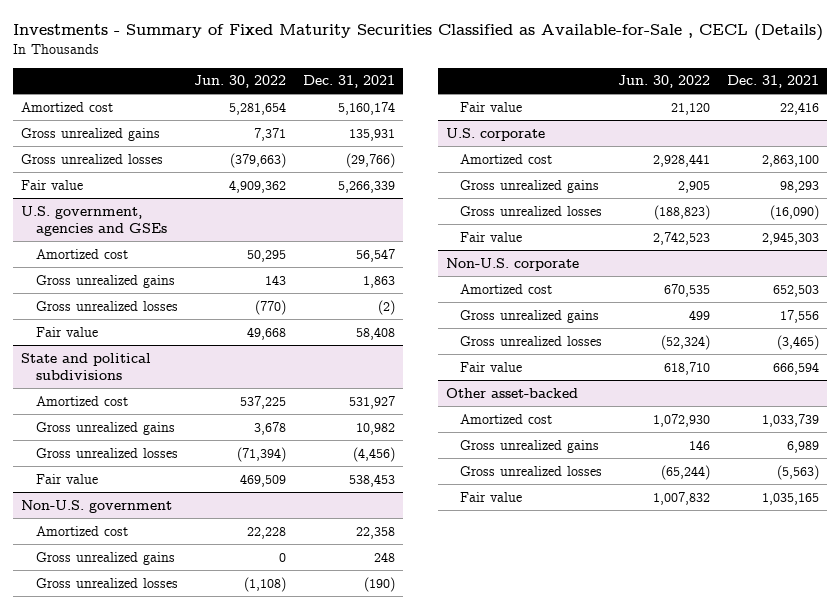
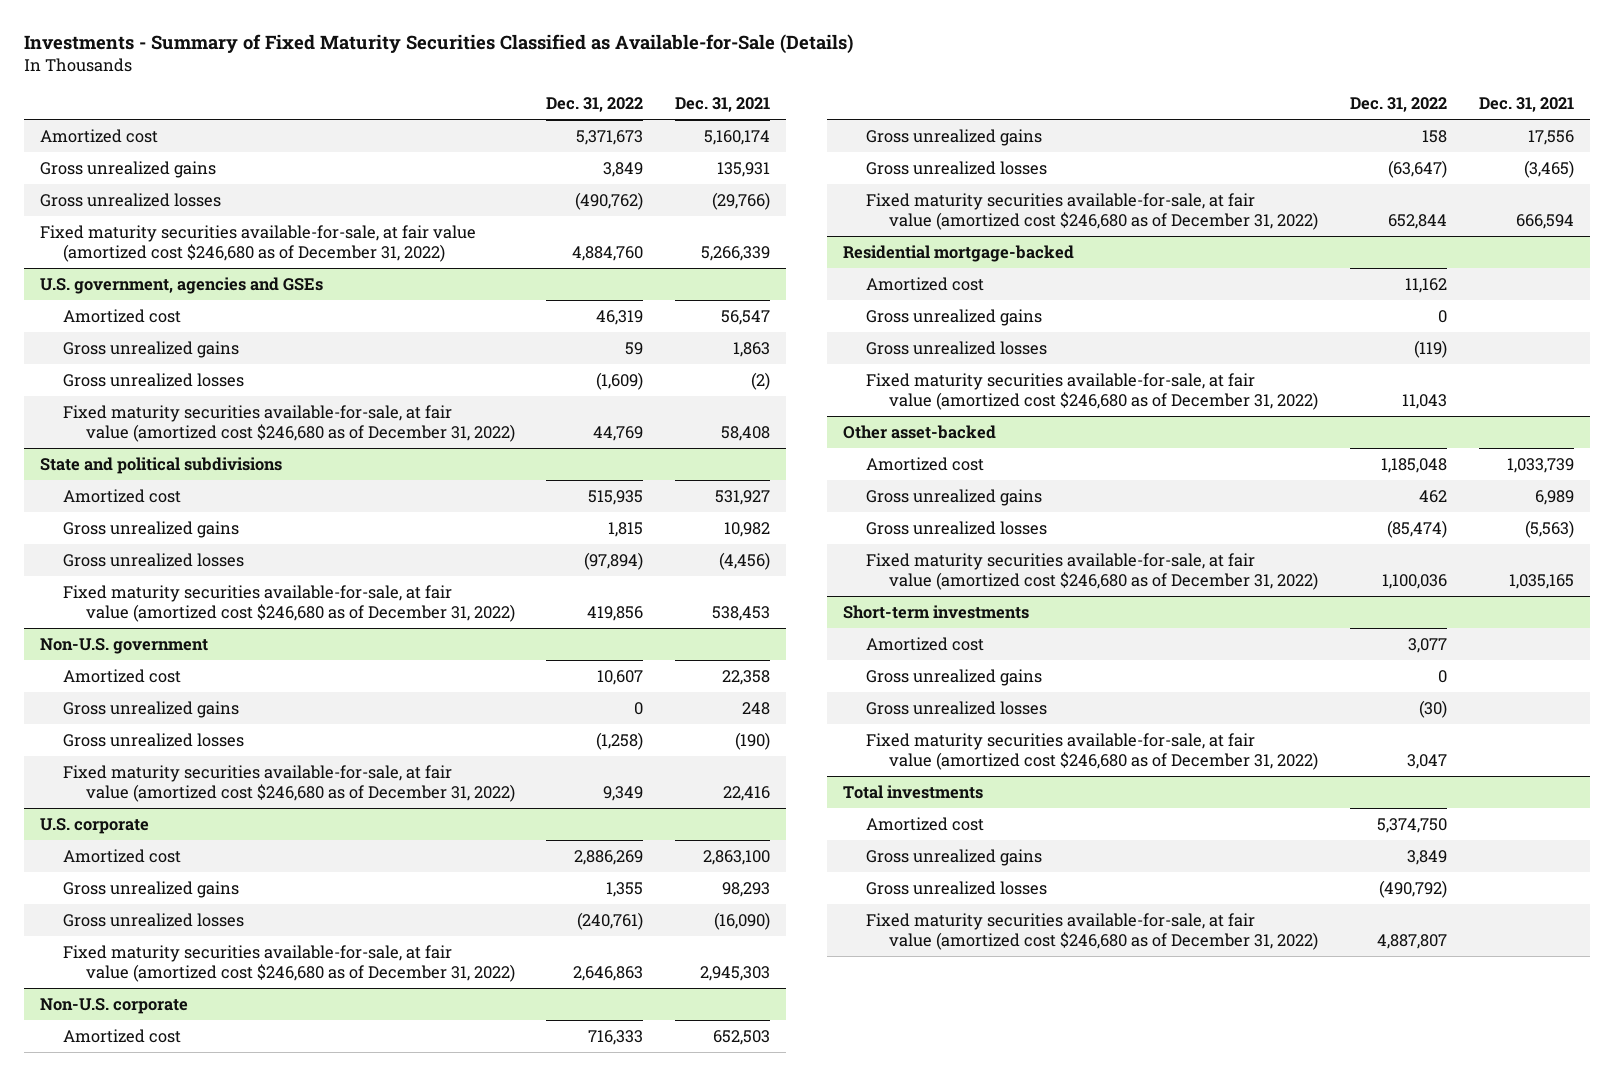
[13,23,824,41] Investments - Summary of Fixed Maturity Securities Classified as Available-for-Sale , CECL (Details) -> [23,33,853,54] Investments - Summary of Fixed Maturity Securities Classified as Available-for-Sale (Details)
[194,75,287,89] Jun. 30, 2022 -> none
none -> [546,97,644,113] Dec. 31, 2022
[21,179,84,190] Fair value -> [39,224,476,262] Fixed maturity securities available-for-sale, at fair value (amortized cost $246,680 as of December 31, 2022)
[35,326,98,337] Fair value -> [62,404,515,442] Fixed maturity securities available-for-sale, at fair value (amortized cost $246,680 as of December 31, 2022)
[35,473,98,484] Fair value -> [62,584,515,622] Fixed maturity securities available-for-sale, at fair value (amortized cost $246,680 as of December 31, 2022)
[459,101,522,112] Fair value -> [62,764,515,802] Fixed maturity securities available-for-sale, at fair value (amortized cost $246,680 as of December 31, 2022)
[459,231,522,242] Fair value -> [62,944,515,982] Fixed maturity securities available-for-sale, at fair value (amortized cost $246,680 as of December 31, 2022)
[459,361,522,372] Fair value -> [866,192,1319,230] Fixed maturity securities available-for-sale, at fair value (amortized cost $246,680 as of December 31, 2022)
none -> [842,244,1074,262] Residential mortgage-backed
none -> [866,276,985,291] Amortized cost
none -> [866,308,1043,326] Gross unrealized gains
none -> [866,340,1048,355] Gross unrealized losses
none -> [866,372,1319,410] Fixed maturity securities available-for-sale, at fair value (amortized cost $246,680 as of December 31, 2022)
[459,491,522,502] Fair value -> [866,552,1319,590] Fixed maturity securities available-for-sale, at fair value (amortized cost $246,680 as of December 31, 2022)
none -> [842,604,1029,619] Short-term investments
none -> [866,636,985,651] Amortized cost
none -> [866,668,1043,686] Gross unrealized gains
none -> [866,700,1048,715] Gross unrealized losses
none -> [866,732,1319,770] Fixed maturity securities available-for-sale, at fair value (amortized cost $246,680 as of December 31, 2022)
none -> [842,784,983,799] Total investments
none -> [866,816,985,831] Amortized cost
none -> [866,848,1043,866] Gross unrealized gains
none -> [866,880,1048,895] Gross unrealized losses
none -> [866,912,1319,950] Fixed maturity securities available-for-sale, at fair value (amortized cost $246,680 as of December 31, 2022)

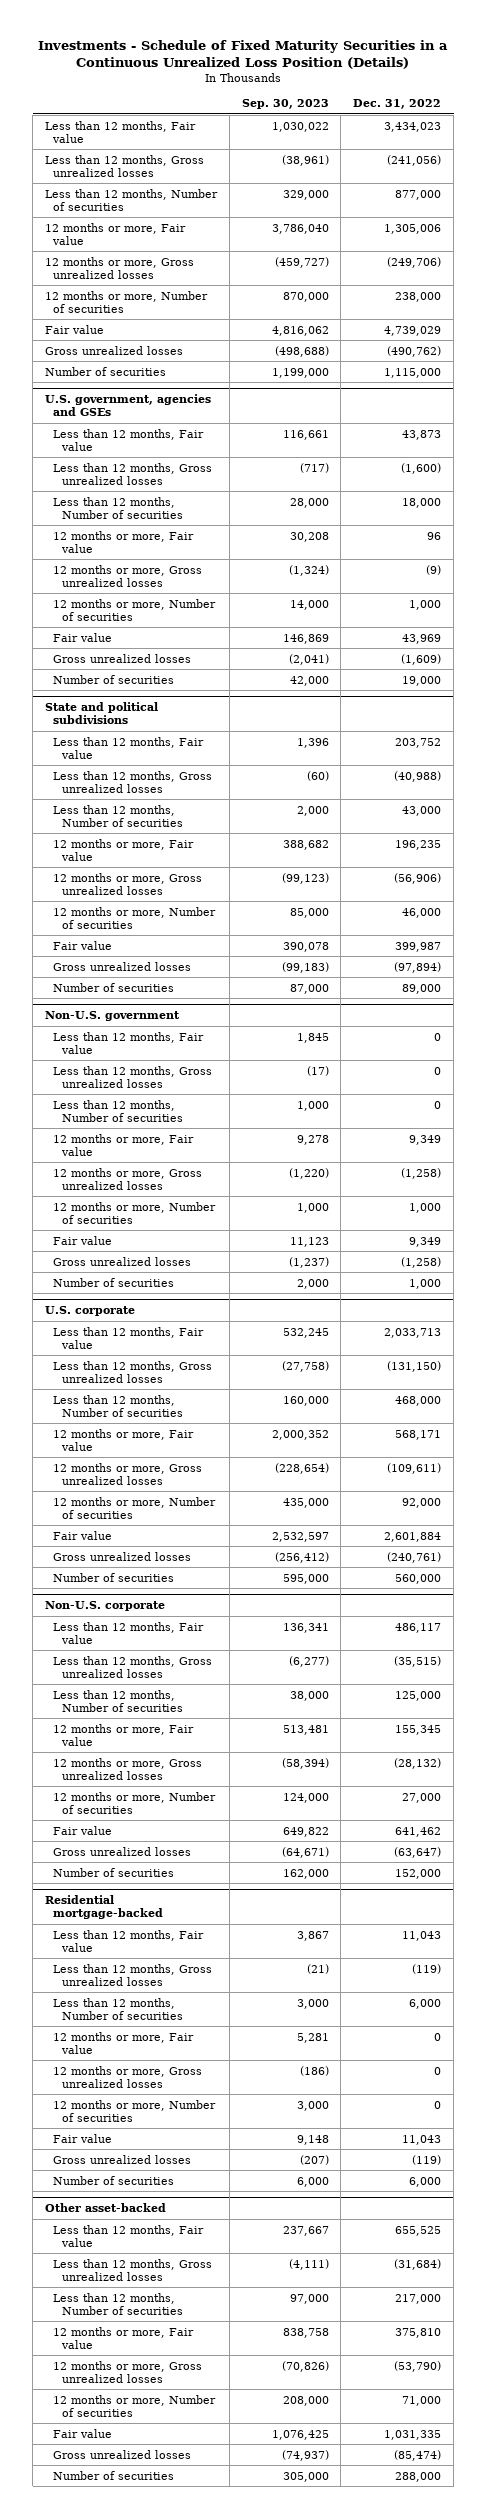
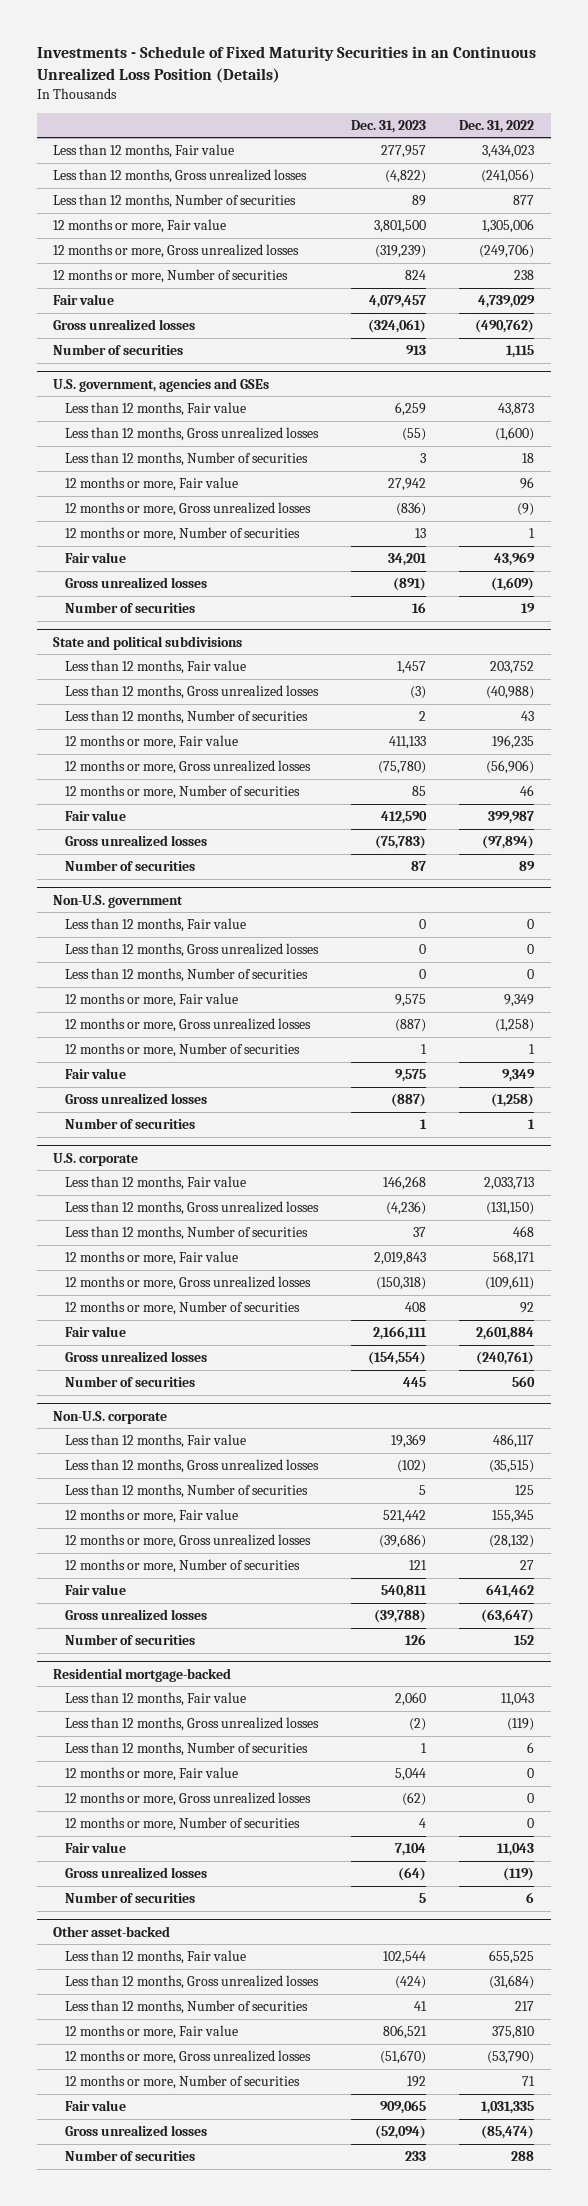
[38,39,449,69] Investments - Schedule of Fixed Maturity Securities in a Continuous Unrealized Loss Position (Details) -> [36,46,536,83] Investments - Schedule of Fixed Maturity Securities in an Continuous Unrealized Loss Position (Details)
[241,99,329,110] Sep. 30, 2023 -> none
none -> [351,119,427,133] Dec. 31, 2023
[395,189,442,200] 877,000 -> [513,195,535,206] 877
[395,291,442,302] 238,000 -> [514,270,535,281] 238
[384,367,442,378] 1,115,000 -> [506,345,535,359] 1,115
[402,497,442,508] 18,000 -> [522,453,535,464] 18
[409,599,442,610] 1,000 -> [529,528,536,539] 1
[402,675,442,686] 19,000 -> [521,603,536,614] 19
[402,805,442,816] 43,000 -> [521,711,535,722] 43
[402,907,442,918] 46,000 -> [520,785,535,797] 46
[402,983,442,994] 89,000 -> [519,861,536,872] 89
[409,1202,442,1213] 1,000 -> [529,1044,536,1055] 1
[409,1278,442,1289] 1,000 -> [528,1119,536,1130] 1
[395,1395,442,1406] 468,000 -> [513,1226,535,1238] 468
[402,1497,442,1508] 92,000 -> [520,1302,535,1314] 92
[395,1573,442,1584] 560,000 -> [512,1376,536,1388] 560
[395,1690,442,1701] 125,000 -> [515,1485,535,1496] 125
[402,1792,442,1803] 27,000 -> [520,1560,535,1571] 27
[395,1868,442,1879] 152,000 -> [514,1635,535,1646] 152
[409,1998,442,2009] 6,000 -> [527,1742,535,1754] 6
[409,2176,442,2187] 6,000 -> [526,1892,535,1904] 6
[395,2293,442,2304] 217,000 -> [515,2001,535,2012] 217
[402,2395,442,2406] 71,000 -> [522,2076,536,2087] 71
[395,2471,442,2482] 288,000 -> [511,2151,535,2162] 288

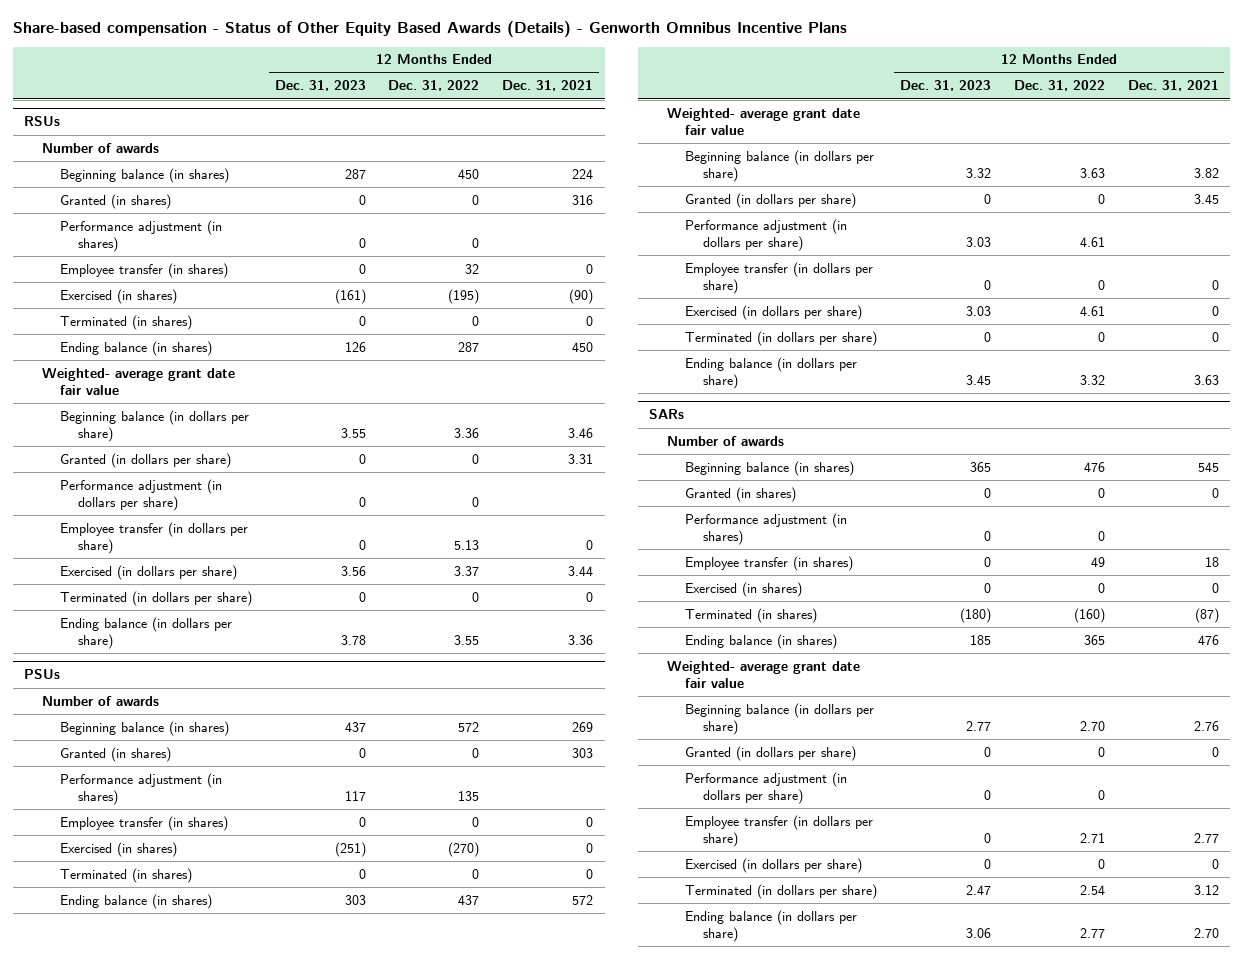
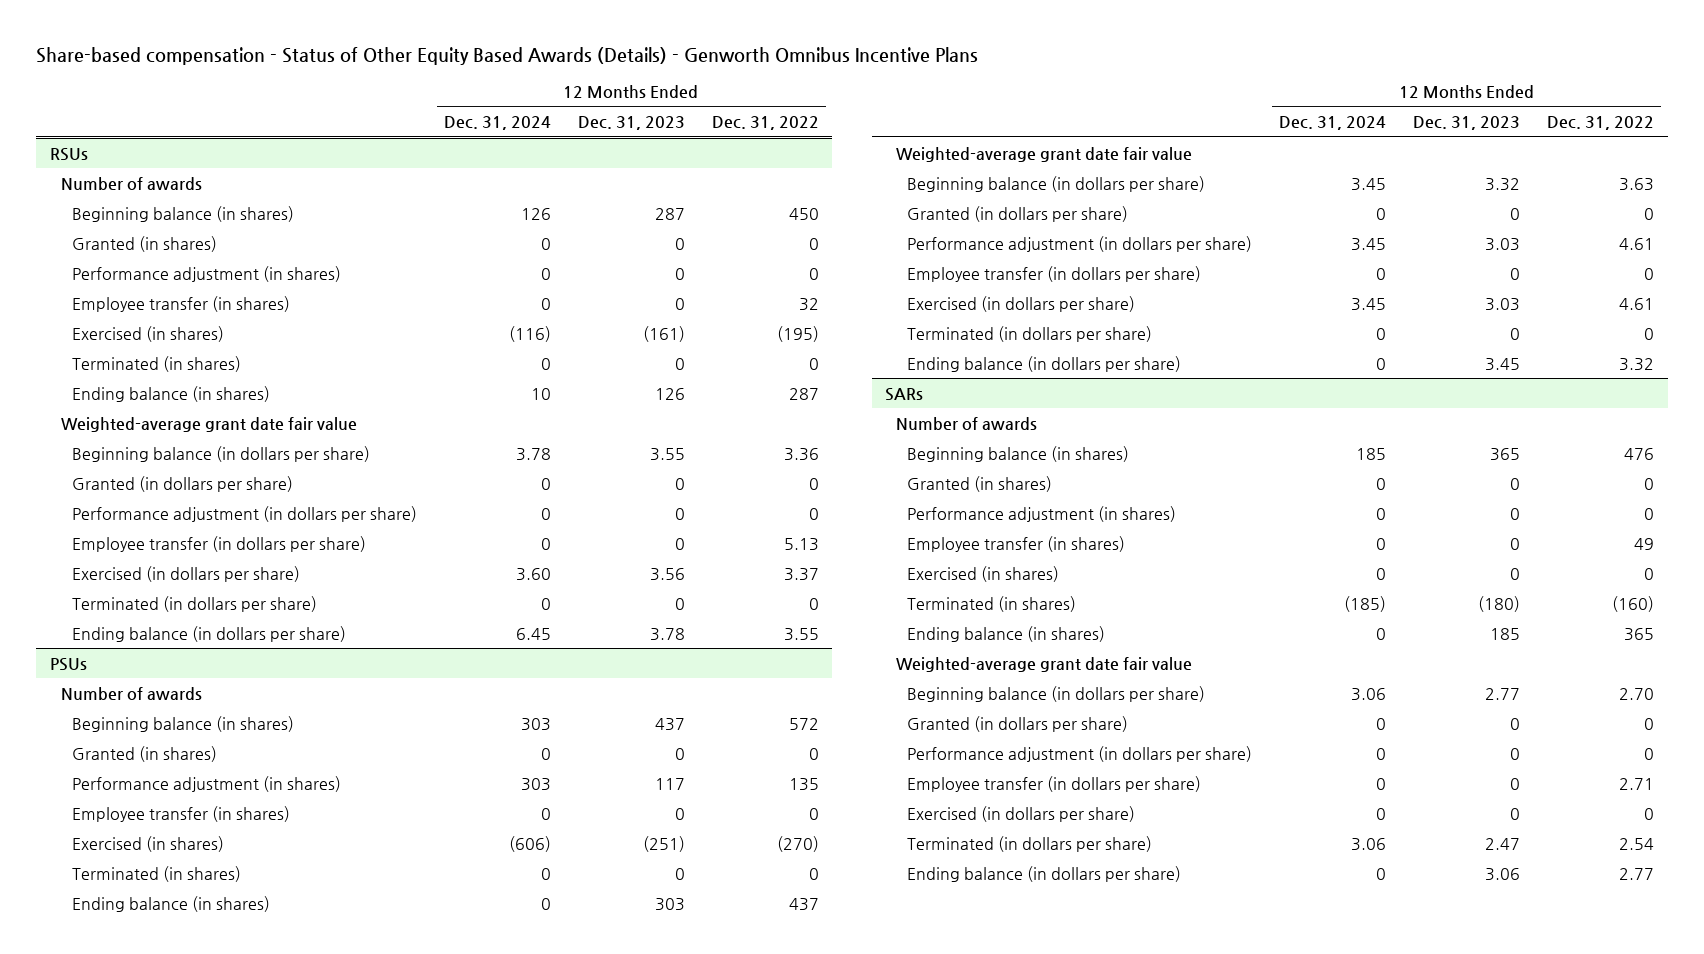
[502,80,594,92] Dec. 31, 2021 -> none
none -> [443,116,551,131] Dec. 31, 2024
[41,367,235,396] Weighted- average grant date fair value -> [60,416,357,432] Weighted-average grant date fair value
[667,107,861,136] Weighted- average grant date fair value -> [896,146,1193,162] Weighted-average grant date fair value
[667,660,861,689] Weighted- average grant date fair value -> [896,656,1193,672] Weighted-average grant date fair value

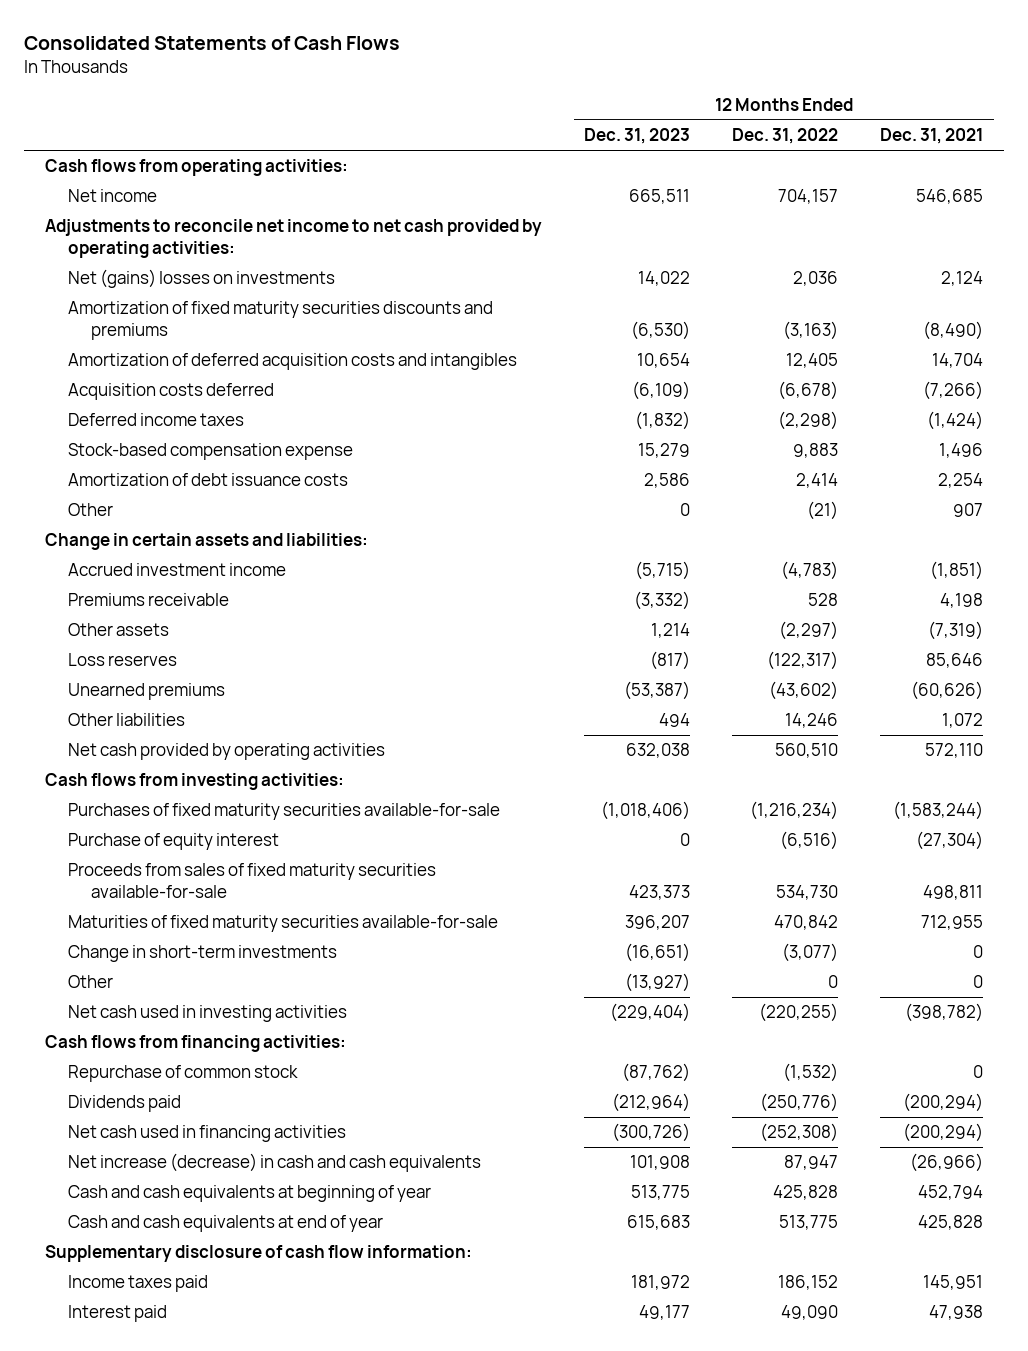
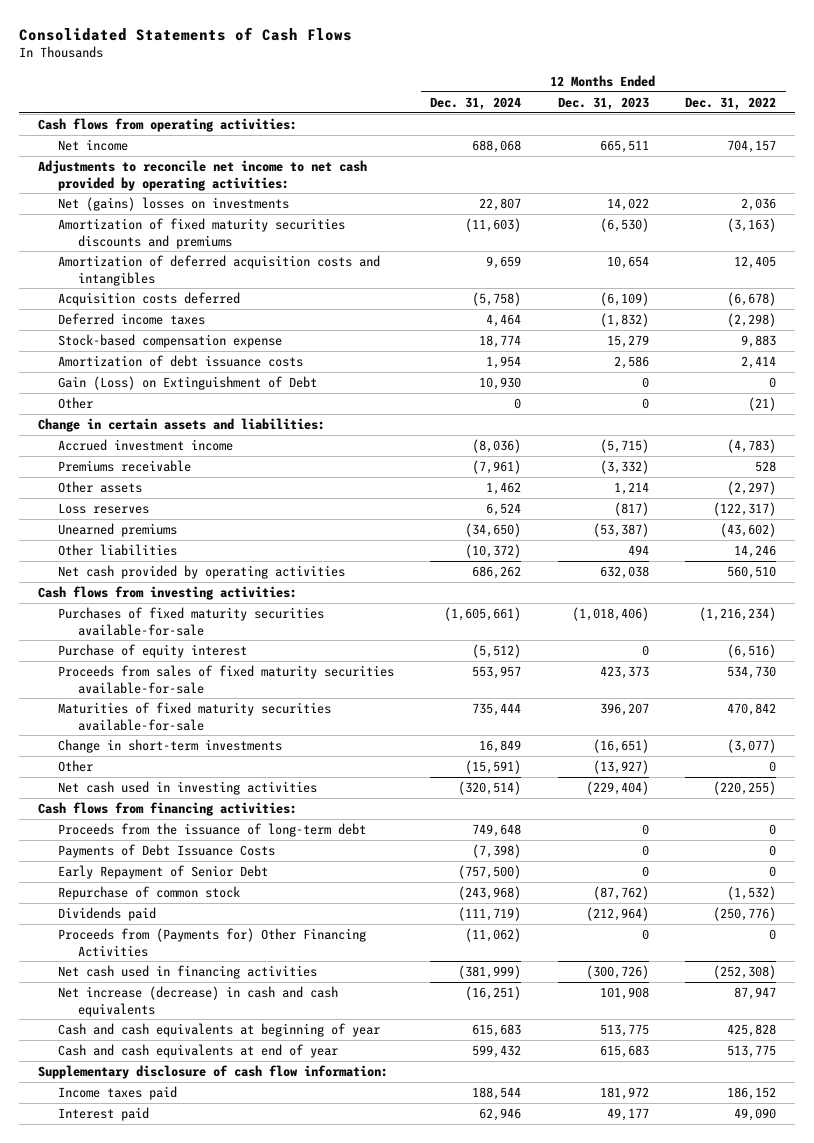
[880,128,984,145] Dec. 31, 2021 -> none
none -> [430,96,522,110] Dec. 31, 2024
none -> [57,376,317,391] Gain (Loss) on Extinguishment of Debt
none -> [57,823,366,838] Proceeds from the issuance of long-term debt
none -> [57,844,275,859] Payments of Debt Issuance Costs
none -> [57,865,268,880] Early Repayment of Senior Debt
none -> [57,928,366,957] Proceeds from (Payments for) Other Financing Activities

